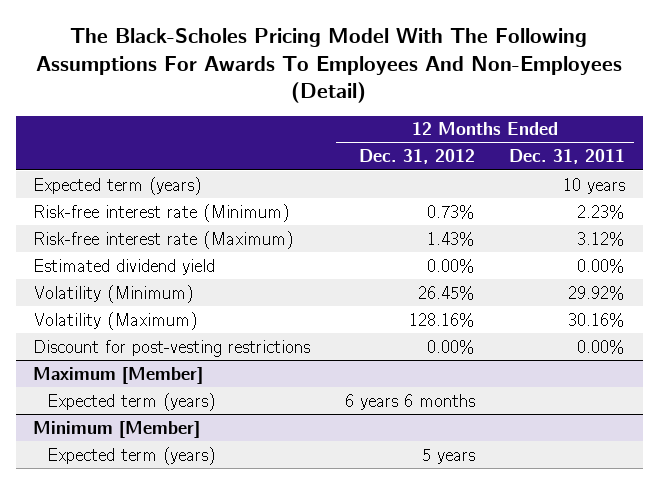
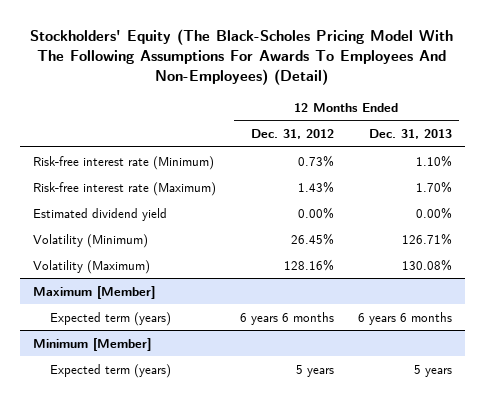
[36,28,623,104] The Black-Scholes Pricing Model With The Following Assumptions For Awards To Employees And Non-Employees (Detail) -> [30,28,454,86] Stockholders' Equity (The Black-Scholes Pricing Model With The Following Assumptions For Awards To Employees And Non-Employees) (Detail)
[509,149,626,165] Dec. 31, 2011 -> none
none -> [369,129,453,140] Dec. 31, 2013
[33,176,202,195] Expected term (years) -> none
[33,339,311,357] Discount for post-vesting restrictions -> none

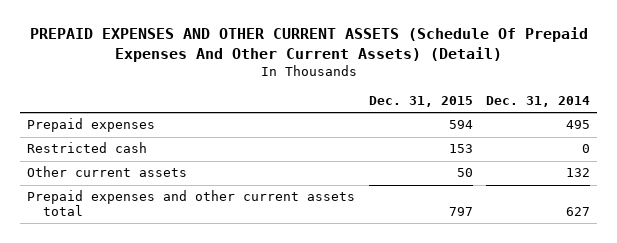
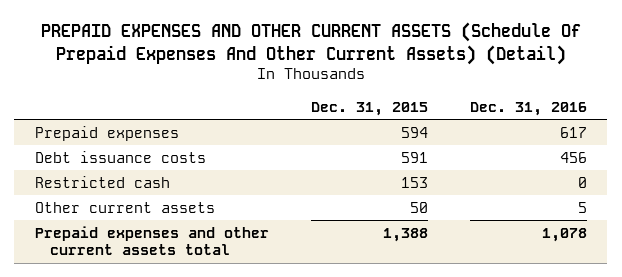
[486,95,591,107] Dec. 31, 2014 -> none
none -> [469,101,587,116] Dec. 31, 2016
none -> [35,150,207,163] Debt issuance costs
[448,207,473,217] 797 -> [382,227,428,242] 1,388

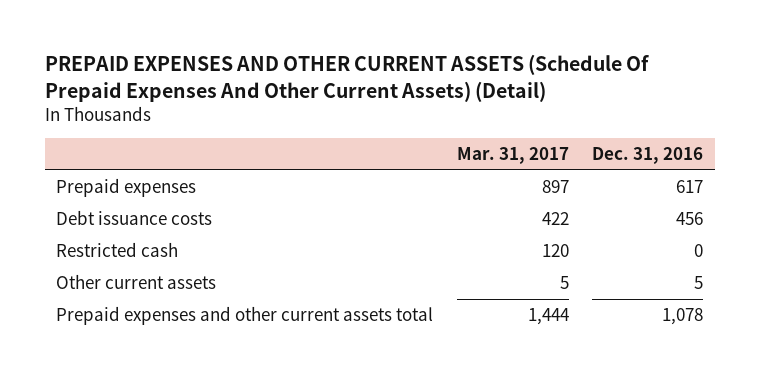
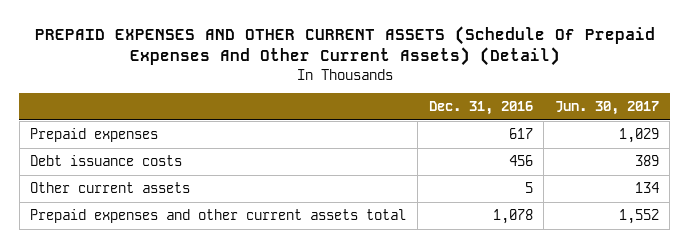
[456,147,569,165] Mar. 31, 2017 -> none
none -> [554,101,659,116] Jun. 30, 2017
[56,242,179,258] Restricted cash -> none

